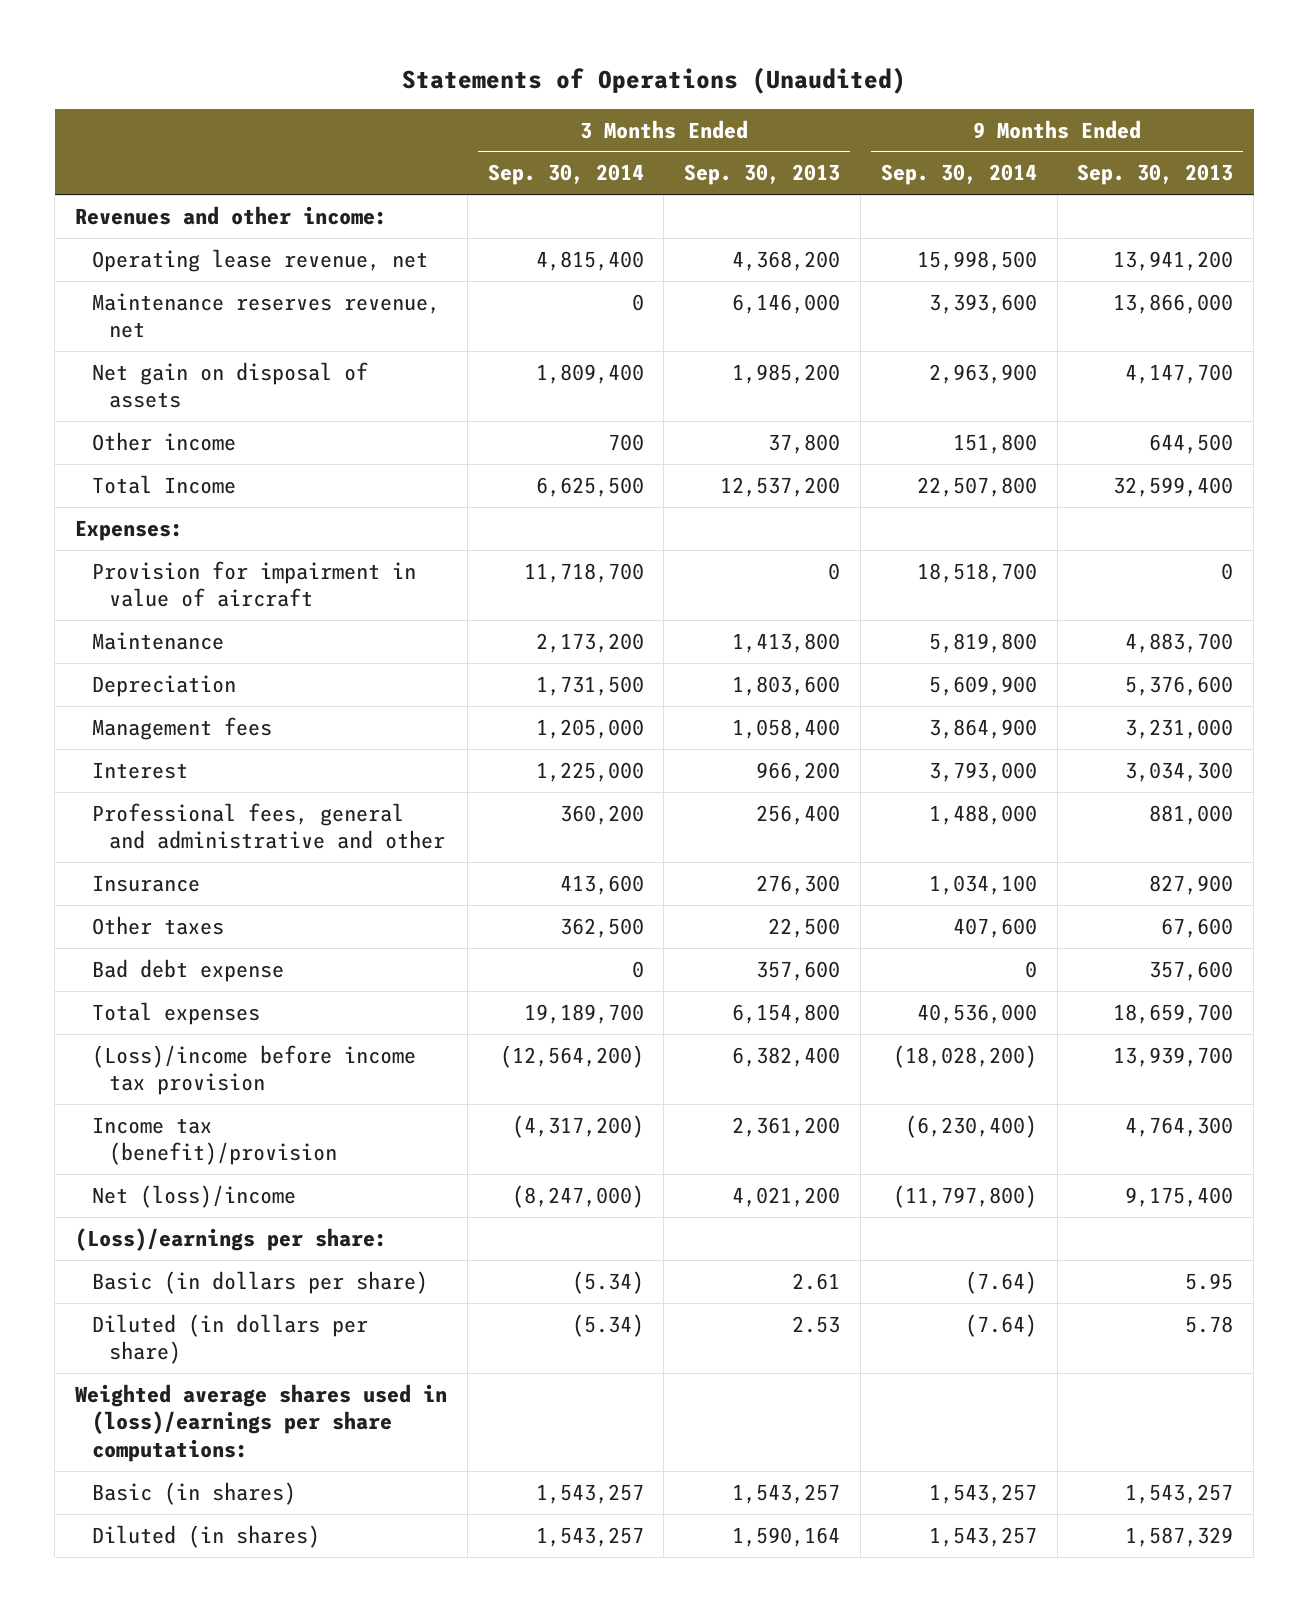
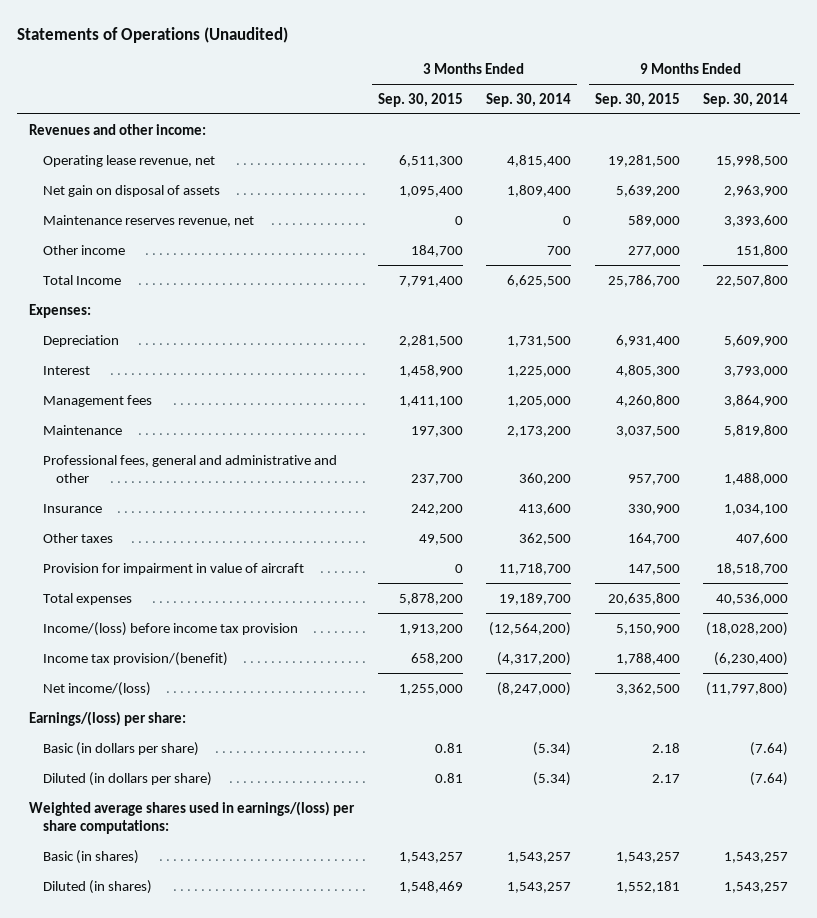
[684,164,841,186] Sep. 30, 2013 -> none
[1077,164,1234,186] Sep. 30, 2013 -> none
none -> [377,92,463,107] Sep. 30, 2015
none -> [594,92,680,107] Sep. 30, 2015
[91,292,440,339] Maintenance reserves revenue, net -> [42,214,254,227] Maintenance reserves revenue, net
[91,716,272,740] Management fees -> [42,394,152,407] Management fees
[91,631,224,650] Maintenance -> [42,424,122,435] Maintenance
[91,958,284,982] Bad debt expense -> none
[91,560,416,608] Provision for impairment in value of aircraft -> [42,562,304,575] Provision for impairment in value of aircraft
[91,1044,416,1096] (Loss)/income before income tax provision -> [42,621,298,636] Income/(loss) before income tax provision
[91,1116,337,1166] Income tax (benefit)/provision -> [42,651,228,666] Income tax provision/(benefit)
[91,1184,296,1208] Net (loss)/income -> [42,681,151,696] Net income/(loss)
[75,1227,388,1251] (Loss)/earnings per share: -> [29,710,187,726] Earnings/(loss) per share:
[75,1383,448,1462] Weighted average shares used in (loss)/earnings per share computations: -> [29,800,356,835] Weighted average shares used in earnings/(loss) per share computations:

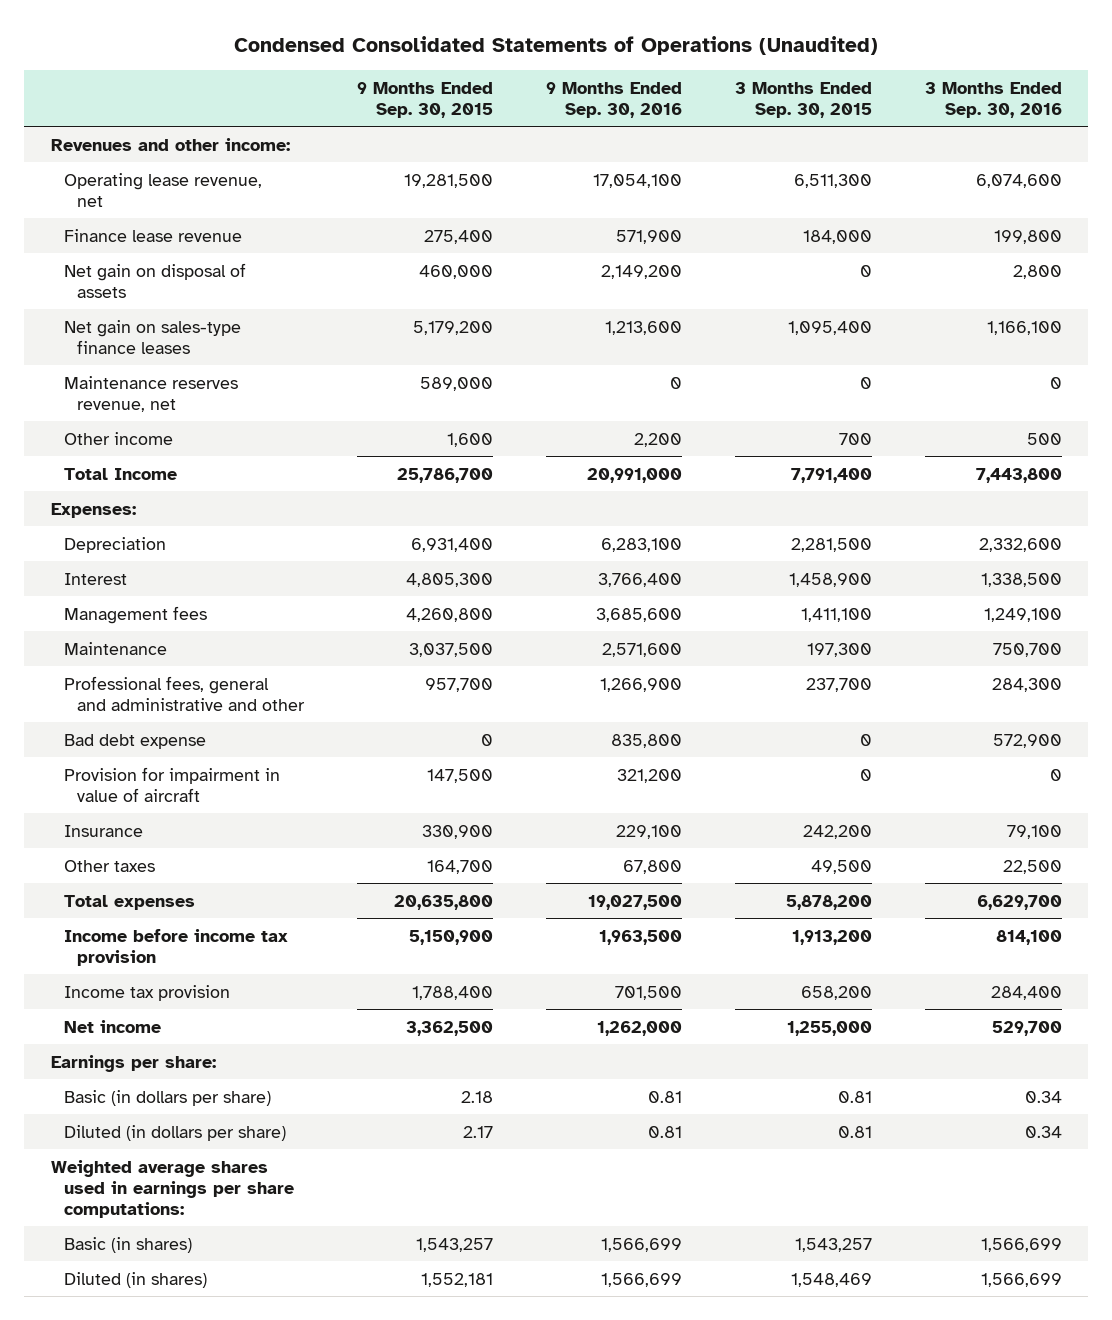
[17,27,289,44] Statements of Operations (Unaudited) -> [234,36,879,56] Condensed Consolidated Statements of Operations (Unaudited)
[486,92,572,107] Sep. 30, 2014 -> none
[703,92,789,107] Sep. 30, 2014 -> none
none -> [545,82,682,119] 9 Months Ended Sep. 30, 2016
none -> [924,82,1062,119] 3 Months Ended Sep. 30, 2016
none -> [63,228,242,242] Finance lease revenue
[398,185,463,197] 1,095,400 -> [859,264,872,277] 0
[615,184,680,197] 5,639,200 -> [419,264,494,279] 460,000
none -> [63,319,241,354] Net gain on sales-type finance leases
[410,244,463,257] 184,700 -> [838,432,872,445] 700
[627,245,680,257] 277,000 -> [447,432,494,447] 1,600
none -> [63,733,206,749] Bad debt expense
[42,562,304,575] Provision for impairment in value of aircraft -> [63,766,280,802] Provision for impairment in value of aircraft
[42,621,298,636] Income/(loss) before income tax provision -> [63,928,288,966] Income before income tax provision
[42,651,228,666] Income tax provision/(benefit) -> [63,984,230,1001] Income tax provision
[42,681,151,696] Net income/(loss) -> [63,1019,161,1033] Net income
[29,710,187,726] Earnings/(loss) per share: -> [50,1054,216,1072] Earnings per share:
[29,800,356,835] Weighted average shares used in earnings/(loss) per share computations: -> [50,1159,294,1218] Weighted average shares used in earnings per share computations:

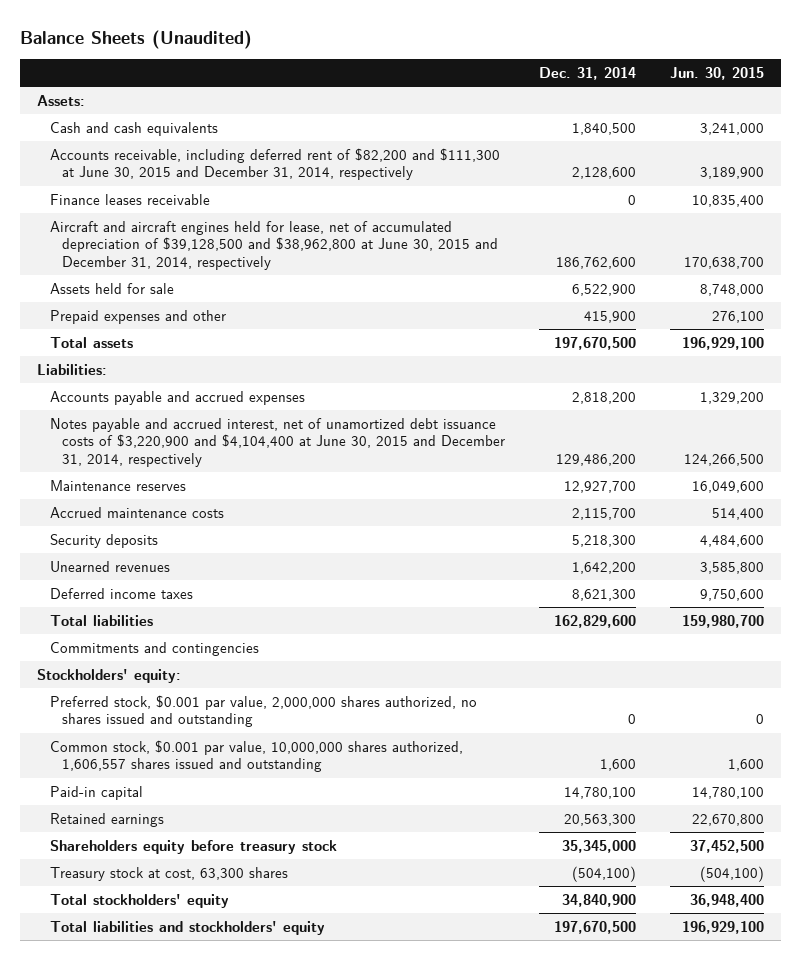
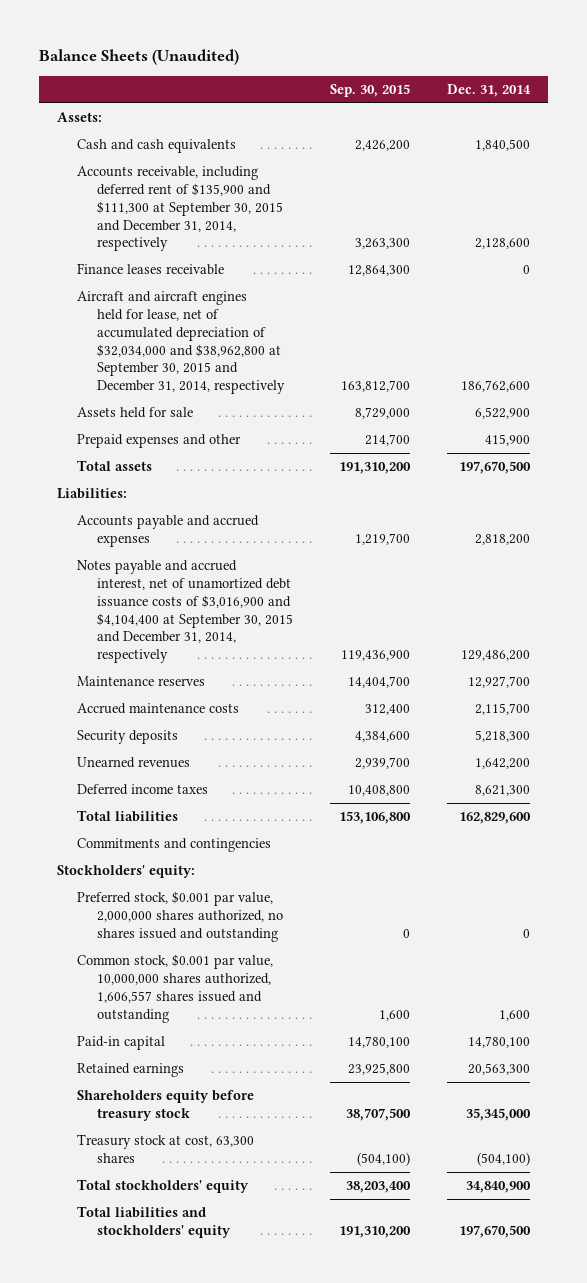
[669,66,764,80] Jun. 30, 2015 -> none
none -> [330,84,411,98] Sep. 30, 2015
[49,147,500,181] Accounts receivable, including deferred rent of $82,200 and $111,300 at June 30, 2015 and December 31, 2014, respectively -> [77,166,284,252] Accounts receivable, including deferred rent of $135,900 and $111,300 at September 30, 2015 and December 31, 2014, respectively
[49,220,498,270] Aircraft and aircraft engines held for lease, net of accumulated depreciation of $39,128,500 and $38,962,800 at June 30, 2015 and December 31, 2014, respectively -> [77,291,286,395] Aircraft and aircraft engines held for lease, net of accumulated depreciation of $32,034,000 and $38,962,800 at September 30, 2015 and December 31, 2014, respectively
[49,417,505,467] Notes payable and accrued interest, net of unamortized debt issuance costs of $3,220,900 and $4,104,400 at June 30, 2015 and December 31, 2014, respectively -> [77,560,294,664] Notes payable and accrued interest, net of unamortized debt issuance costs of $3,016,900 and $4,104,400 at September 30, 2015 and December 31, 2014, respectively

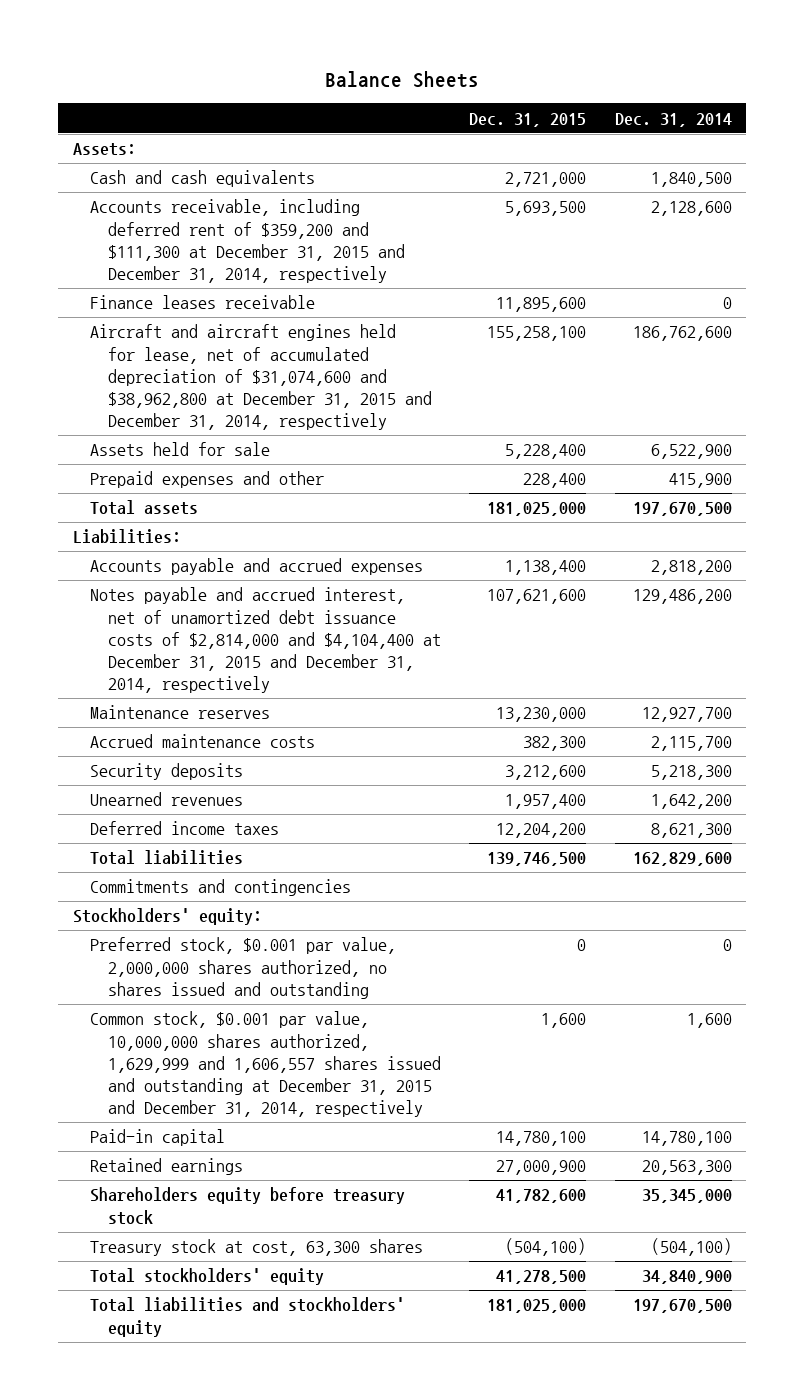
[39,49,240,66] Balance Sheets (Unaudited) -> [325,70,480,88] Balance Sheets
[330,84,411,98] Sep. 30, 2015 -> none
none -> [469,112,587,127] Dec. 31, 2015
[77,166,284,252] Accounts receivable, including deferred rent of $135,900 and $111,300 at September 30, 2015 and December 31, 2014, respectively -> [90,199,405,283] Accounts receivable, including deferred rent of $359,200 and $111,300 at December 31, 2015 and December 31, 2014, respectively
[77,291,286,395] Aircraft and aircraft engines held for lease, net of accumulated depreciation of $32,034,000 and $38,962,800 at September 30, 2015 and December 31, 2014, respectively -> [90,324,432,431] Aircraft and aircraft engines held for lease, net of accumulated depreciation of $31,074,600 and $38,962,800 at December 31, 2015 and December 31, 2014, respectively
[77,560,294,664] Notes payable and accrued interest, net of unamortized debt issuance costs of $3,016,900 and $4,104,400 at September 30, 2015 and December 31, 2014, respectively -> [90,587,441,694] Notes payable and accrued interest, net of unamortized debt issuance costs of $2,814,000 and $4,104,400 at December 31, 2015 and December 31, 2014, respectively
[77,954,274,1023] Common stock, $0.001 par value, 10,000,000 shares authorized, 1,606,557 shares issued and outstanding -> [90,1011,441,1118] Common stock, $0.001 par value, 10,000,000 shares authorized, 1,629,999 and 1,606,557 shares issued and outstanding at December 31, 2015 and December 31, 2014, respectively

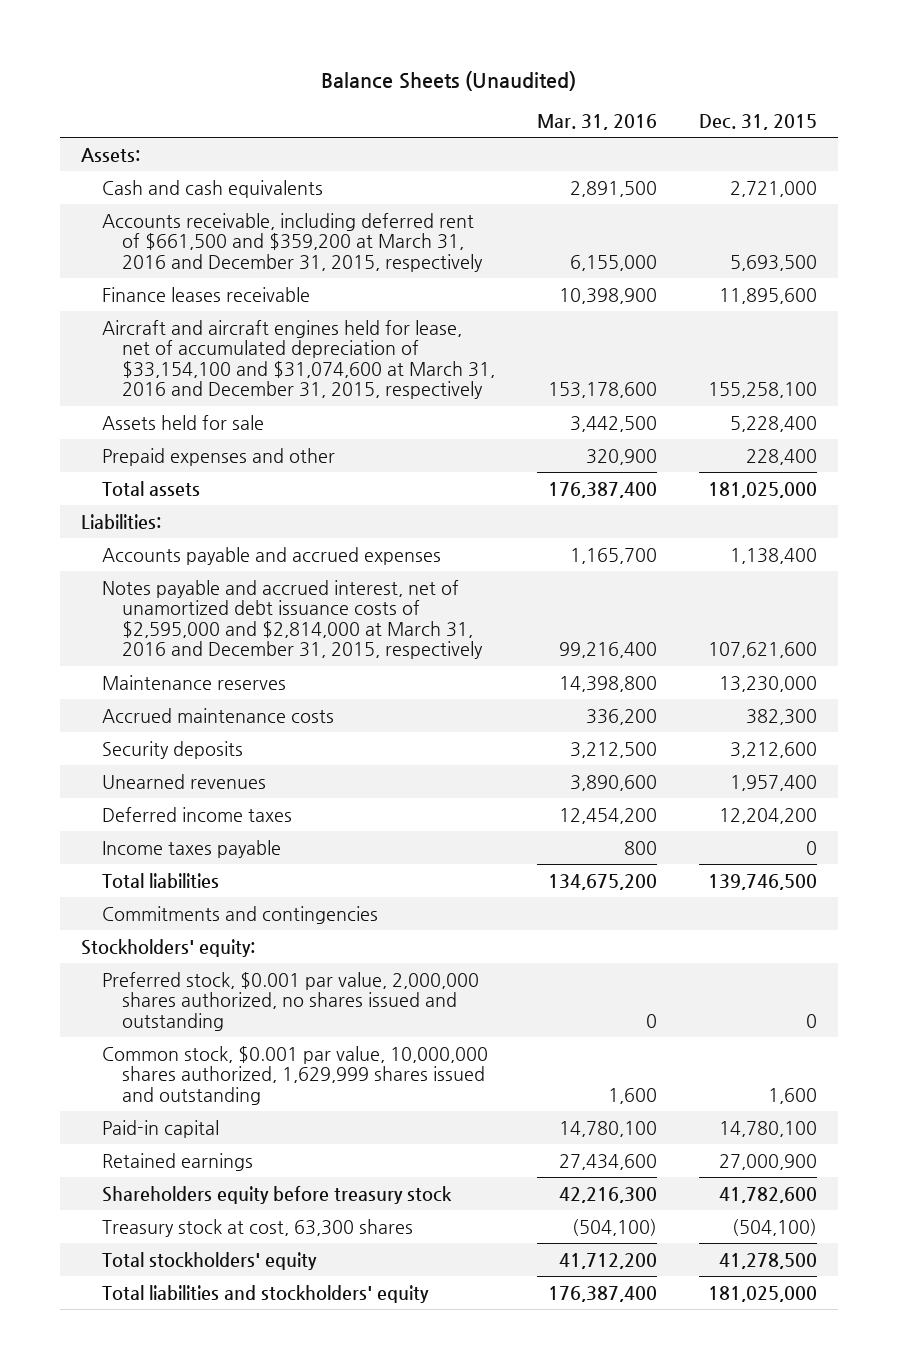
[325,70,480,88] Balance Sheets -> [320,71,576,92] Balance Sheets (Unaudited)
[614,112,732,127] Dec. 31, 2014 -> none
none -> [536,113,657,130] Mar. 31, 2016
[90,199,405,283] Accounts receivable, including deferred rent of $359,200 and $111,300 at December 31, 2015 and December 31, 2014, respectively -> [101,212,483,272] Accounts receivable, including deferred rent of $661,500 and $359,200 at March 31, 2016 and December 31, 2015, respectively
[90,324,432,431] Aircraft and aircraft engines held for lease, net of accumulated depreciation of $31,074,600 and $38,962,800 at December 31, 2015 and December 31, 2014, respectively -> [101,319,495,400] Aircraft and aircraft engines held for lease, net of accumulated depreciation of $33,154,100 and $31,074,600 at March 31, 2016 and December 31, 2015, respectively
[90,587,441,694] Notes payable and accrued interest, net of unamortized debt issuance costs of $2,814,000 and $4,104,400 at December 31, 2015 and December 31, 2014, respectively -> [101,579,483,660] Notes payable and accrued interest, net of unamortized debt issuance costs of $2,595,000 and $2,814,000 at March 31, 2016 and December 31, 2015, respectively
none -> [101,839,281,858] Income taxes payable
[90,1011,441,1118] Common stock, $0.001 par value, 10,000,000 shares authorized, 1,629,999 and 1,606,557 shares issued and outstanding at December 31, 2015 and December 31, 2014, respectively -> [101,1045,488,1105] Common stock, $0.001 par value, 10,000,000 shares authorized, 1,629,999 shares issued and outstanding

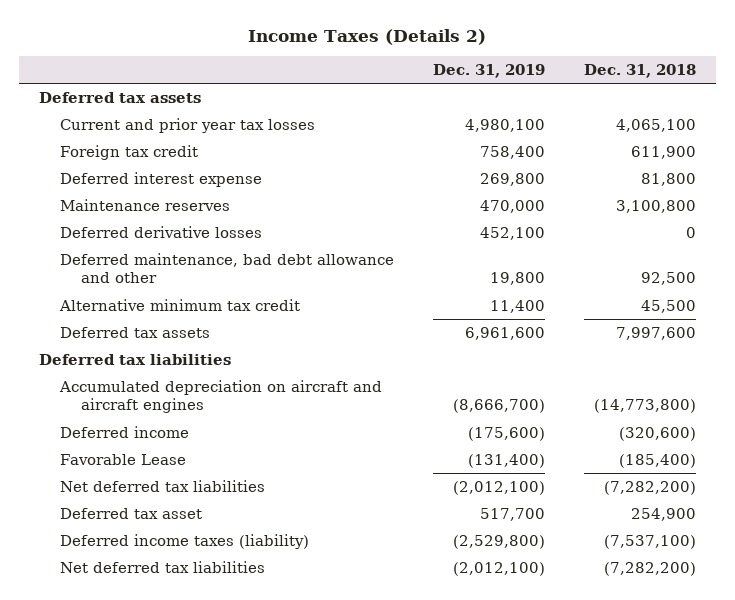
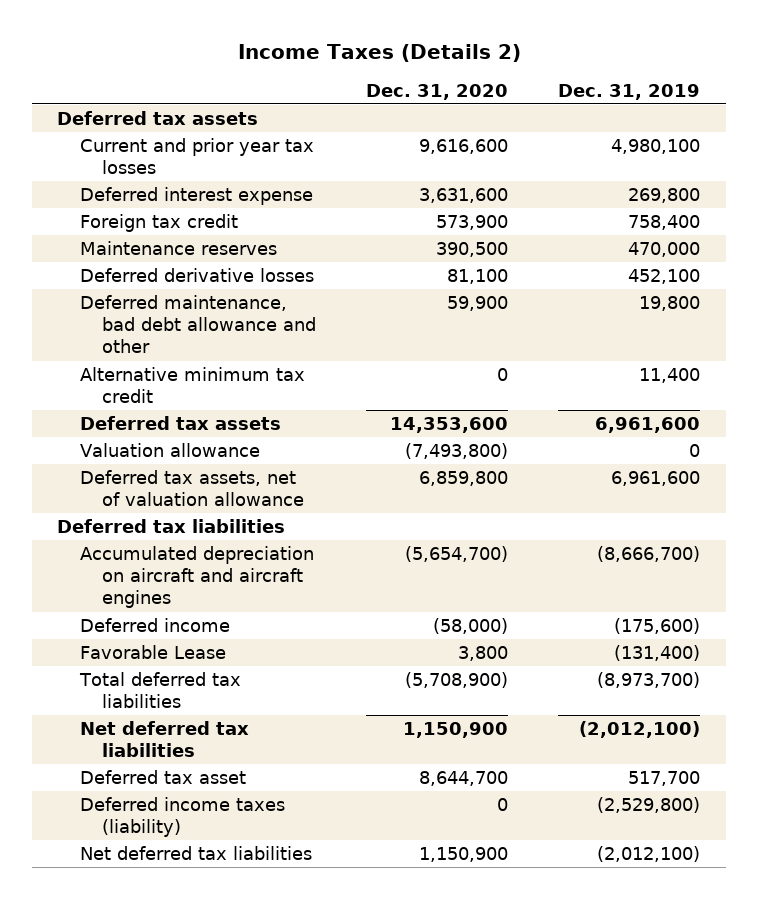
[583,64,696,79] Dec. 31, 2018 -> none
none -> [366,83,509,100] Dec. 31, 2020
[59,144,198,160] Foreign tax credit -> [79,213,238,232] Foreign tax credit
none -> [79,442,260,457] Valuation allowance
none -> [79,469,305,507] Deferred tax assets, net of valuation allowance
none -> [78,671,241,709] Total deferred tax liabilities

